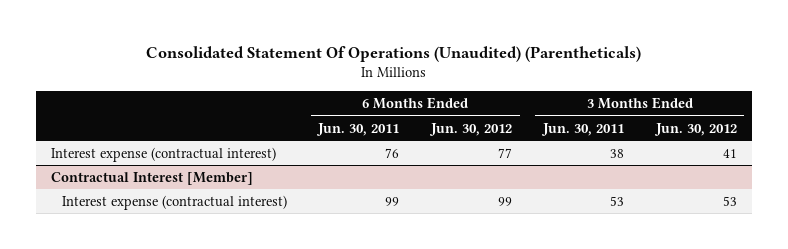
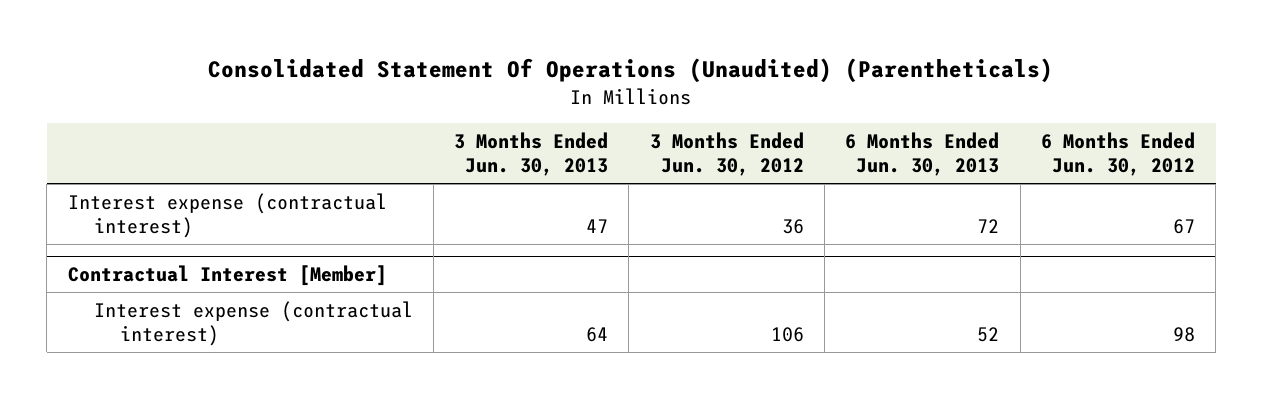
[316,122,400,136] Jun. 30, 2011 -> none
[541,122,625,136] Jun. 30, 2011 -> none
none -> [454,131,609,177] 3 Months Ended Jun. 30, 2013
none -> [845,131,1000,177] 6 Months Ended Jun. 30, 2013
[497,147,512,158] 77 -> [1172,218,1195,234] 67
[722,148,737,158] 41 -> [781,218,804,234] 36
[497,196,512,206] 99 -> [1172,326,1195,342] 98
[722,195,737,206] 53 -> [770,326,804,342] 106

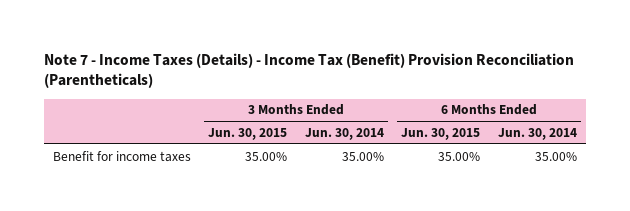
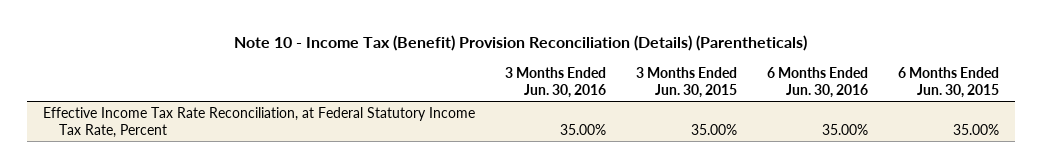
[44,52,575,89] Note 7 - Income Taxes (Details) - Income Tax (Benefit) Provision Reconciliation (Parentheticals) -> [233,35,807,52] Note 10 - Income Tax (Benefit) Provision Reconciliation (Details) (Parentheticals)
[304,127,384,140] Jun. 30, 2014 -> none
[497,127,577,140] Jun. 30, 2014 -> none
none -> [504,66,606,99] 3 Months Ended Jun. 30, 2016
none -> [767,66,869,99] 6 Months Ended Jun. 30, 2016
[52,150,191,162] Benefit for income taxes -> [42,106,475,139] Effective Income Tax Rate Reconciliation, at Federal Statutory Income Tax Rate, Percent

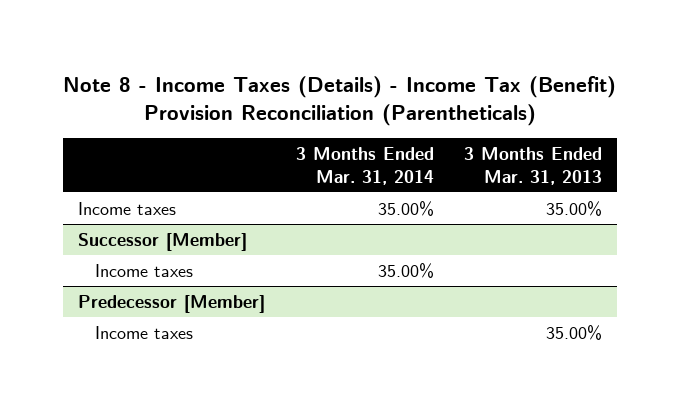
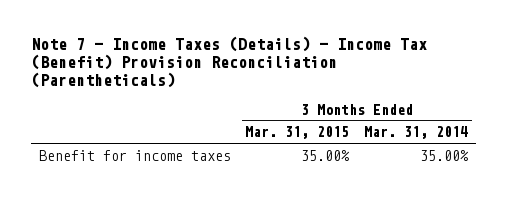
[63,75,617,126] Note 8 - Income Taxes (Details) - Income Tax (Benefit) Provision Reconciliation (Parentheticals) -> [31,35,428,89] Note 7 - Income Taxes (Details) - Income Tax (Benefit) Provision Reconciliation (Parentheticals)
[463,146,602,185] 3 Months Ended Mar. 31, 2013 -> none
none -> [245,126,350,140] Mar. 31, 2015
[78,232,248,251] Successor [Member] -> none
[95,263,194,277] Income taxes -> none
[78,294,266,313] Predecessor [Member] -> none
[95,325,194,339] Income taxes -> none
[78,201,177,215] Income taxes -> [38,149,231,161] Benefit for income taxes

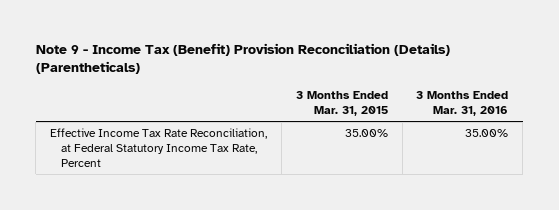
[31,35,428,89] Note 7 - Income Taxes (Details) - Income Tax (Benefit) Provision Reconciliation (Parentheticals) -> [35,43,450,75] Note 9 - Income Tax (Benefit) Provision Reconciliation (Details) (Parentheticals)
[364,126,469,140] Mar. 31, 2014 -> none
none -> [416,91,509,117] 3 Months Ended Mar. 31, 2016
[38,149,231,161] Benefit for income taxes -> [50,128,268,167] Effective Income Tax Rate Reconciliation, at Federal Statutory Income Tax Rate, Percent

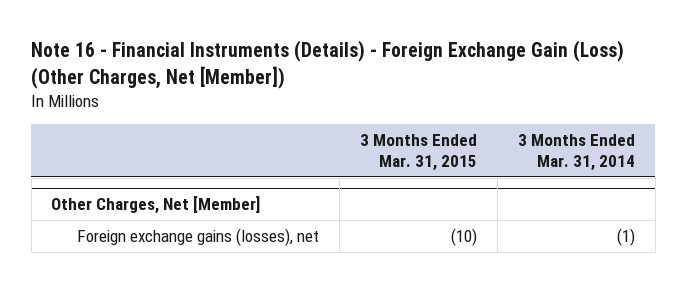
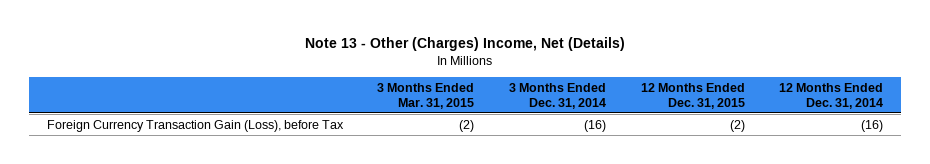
[31,40,625,89] Note 16 - Financial Instruments (Details) - Foreign Exchange Gain (Loss) (Other Charges, Net [Member]) -> [305,37,626,52] Note 13 - Other (Charges) Income, Net (Details)
[517,133,635,171] 3 Months Ended Mar. 31, 2014 -> none
none -> [509,82,607,109] 3 Months Ended Dec. 31, 2014
none -> [640,82,745,109] 12 Months Ended Dec. 31, 2015
none -> [779,82,884,109] 12 Months Ended Dec. 31, 2014
[51,196,261,215] Other Charges, Net [Member] -> none
[76,227,319,246] Foreign exchange gains (losses), net -> [46,119,344,132] Foreign Currency Transaction Gain (Loss), before Tax
[450,227,477,246] (10) -> [459,119,475,132] (2)

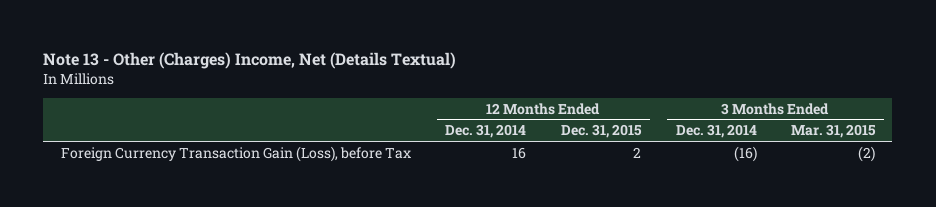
[305,37,626,52] Note 13 - Other (Charges) Income, Net (Details) -> [43,51,457,69] Note 13 - Other (Charges) Income, Net (Details Textual)
[729,119,745,132] (2) -> [632,146,641,158] 2
[861,119,884,132] (16) -> [512,146,527,159] 16

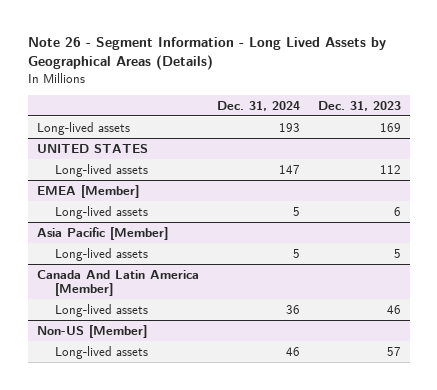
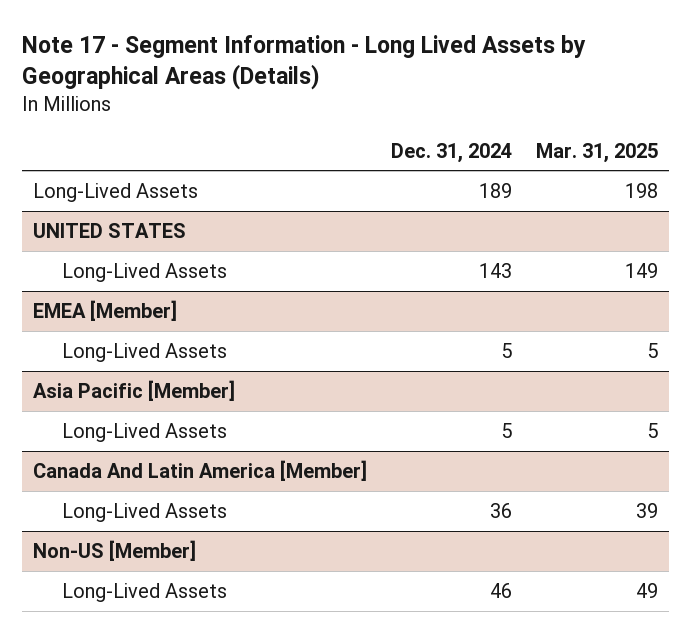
[27,36,386,71] Note 26 - Segment Information - Long Lived Assets by Geographical Areas (Details) -> [21,34,586,90] Note 17 - Segment Information - Long Lived Assets by Geographical Areas (Details)
[317,100,401,111] Dec. 31, 2023 -> none
none -> [535,142,658,163] Mar. 31, 2025
[36,121,130,135] Long-lived assets -> [33,182,199,202] Long-Lived Assets
[278,122,300,132] 193 -> [478,182,512,198] 189
[55,163,149,177] Long-lived assets -> [62,262,228,282] Long-Lived Assets
[278,164,300,174] 147 -> [478,262,512,278] 143
[55,205,149,219] Long-lived assets -> [62,342,228,362] Long-Lived Assets
[55,247,149,261] Long-lived assets -> [62,422,228,442] Long-Lived Assets
[55,303,149,317] Long-lived assets -> [62,502,228,522] Long-Lived Assets
[55,345,149,359] Long-lived assets -> [62,582,228,602] Long-Lived Assets

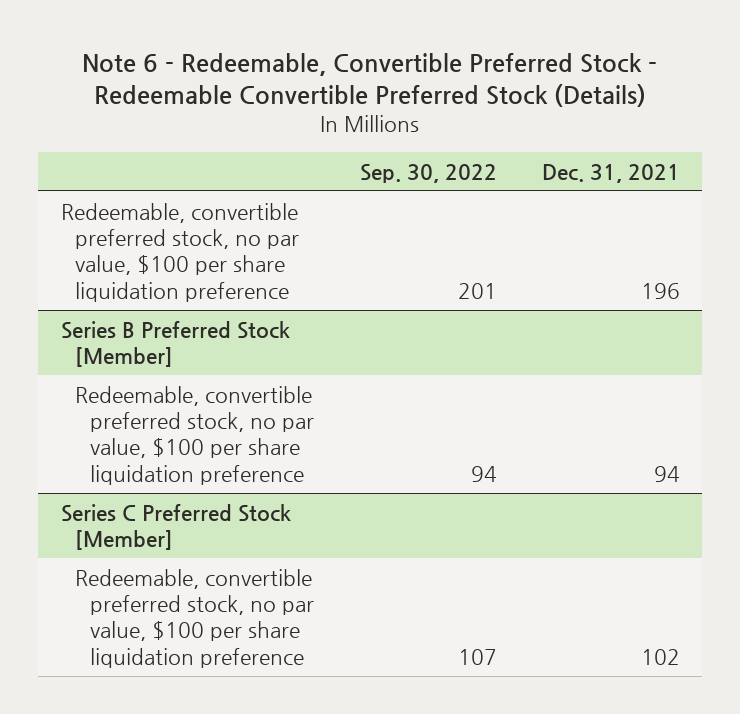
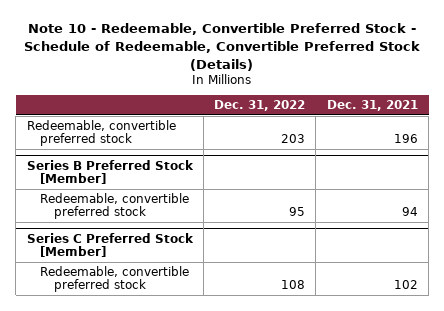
[82,52,658,108] Note 6 - Redeemable, Convertible Preferred Stock - Redeemable Convertible Preferred Stock (Details) -> [24,23,421,71] Note 10 - Redeemable, Convertible Preferred Stock - Schedule of Redeemable, Convertible Preferred Stock (Details)
[359,163,497,183] Sep. 30, 2022 -> none
none -> [214,100,306,112] Dec. 31, 2022
[60,202,300,302] Redeemable, convertible preferred stock, no par value, $100 per share liquidation preference -> [26,119,176,147] Redeemable, convertible preferred stock
[75,385,315,485] Redeemable, convertible preferred stock, no par value, $100 per share liquidation preference -> [40,192,190,220] Redeemable, convertible preferred stock
[75,568,315,668] Redeemable, convertible preferred stock, no par value, $100 per share liquidation preference -> [40,265,190,293] Redeemable, convertible preferred stock

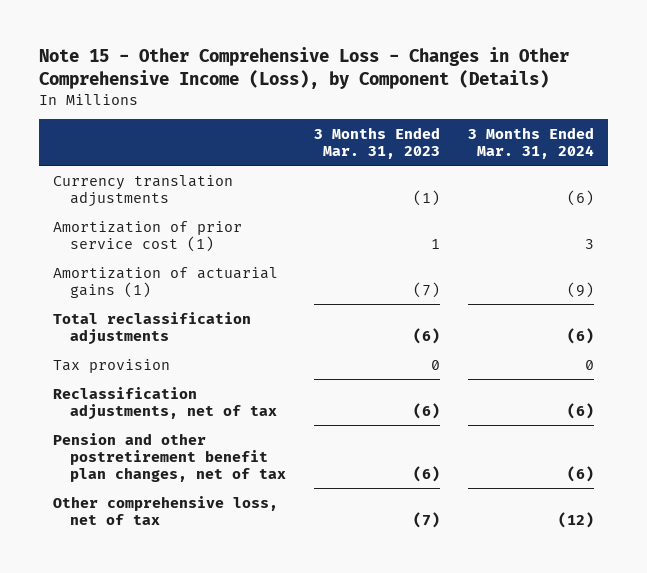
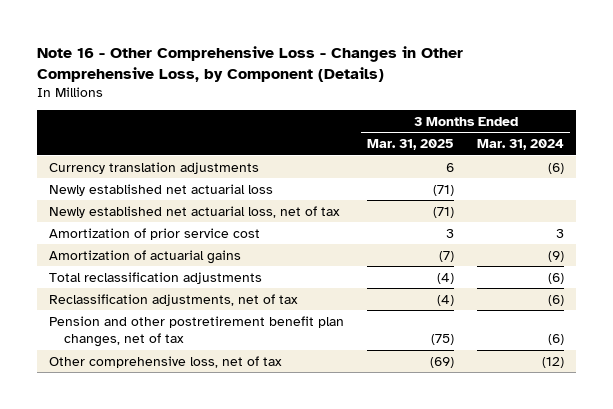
[39,47,570,89] Note 15 - Other Comprehensive Loss - Changes in Other Comprehensive Income (Loss), by Component (Details) -> [37,46,464,82] Note 16 - Other Comprehensive Loss - Changes in Other Comprehensive Loss, by Component (Details)
[313,126,440,160] 3 Months Ended Mar. 31, 2023 -> none
none -> [367,139,455,151] Mar. 31, 2025
none -> [48,183,273,196] Newly established net actuarial loss
none -> [48,205,340,218] Newly established net actuarial loss, net of tax
[53,220,243,252] Amortization of prior service cost (1) -> [48,227,260,240] Amortization of prior service cost
[53,266,279,298] Amortization of actuarial gains (1) -> [48,249,241,264] Amortization of actuarial gains
[53,358,171,373] Tax provision -> none

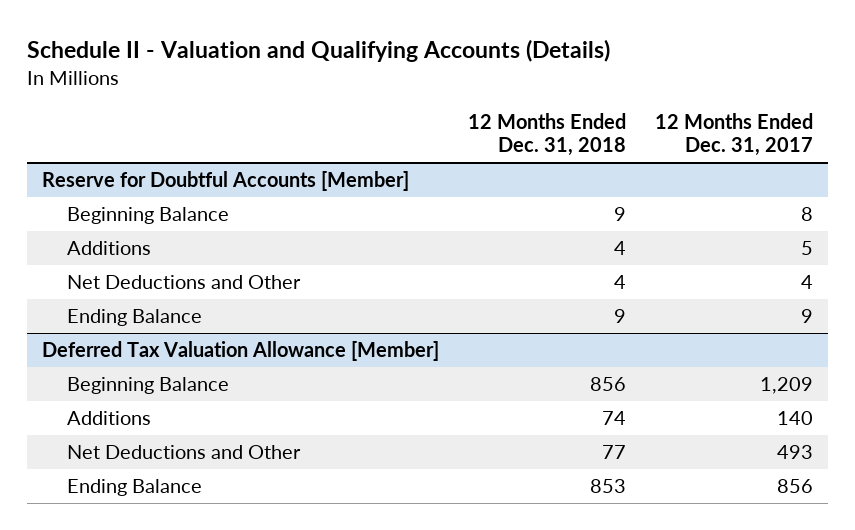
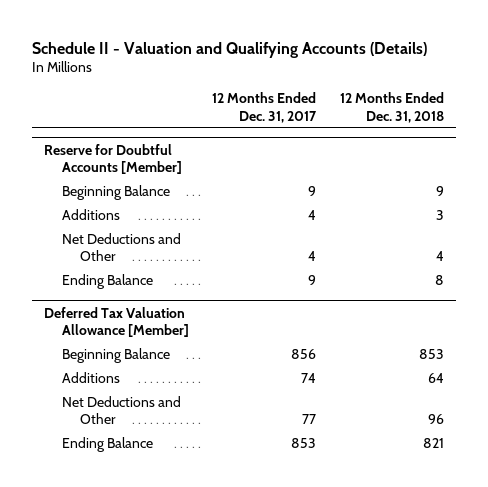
[801,207,814,222] 8 -> [308,185,317,196] 9
[614,241,627,256] 4 -> [435,209,444,220] 3
[801,241,814,256] 5 -> [308,209,317,220] 4
[614,309,627,324] 9 -> [434,274,444,285] 8
[590,377,627,392] 856 -> [418,348,444,359] 853
[760,377,814,395] 1,209 -> [291,348,317,359] 856
[602,411,627,426] 74 -> [427,372,444,383] 64
[777,411,814,426] 140 -> [301,372,317,383] 74
[602,445,627,460] 77 -> [427,414,444,425] 96
[777,445,814,460] 493 -> [302,414,317,425] 77
[590,479,627,494] 853 -> [422,437,444,448] 821
[777,479,814,494] 856 -> [291,437,317,448] 853

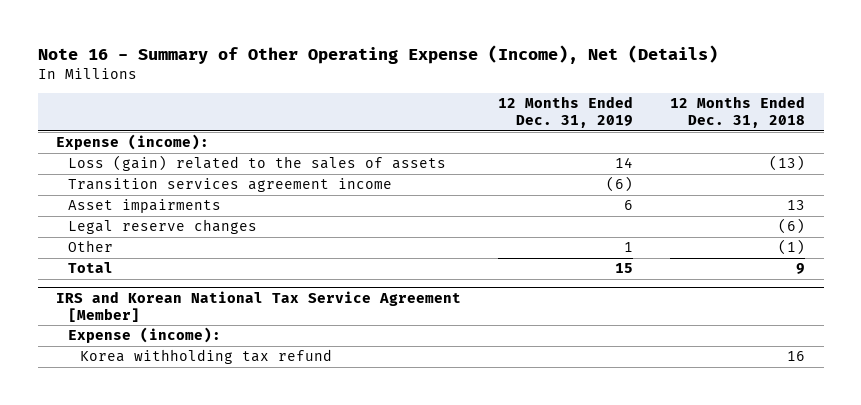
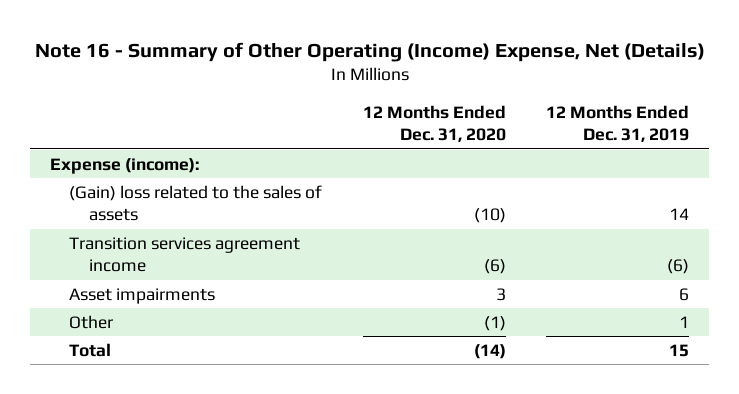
[37,44,718,64] Note 16 - Summary of Other Operating Expense (Income), Net (Details) -> [34,41,705,62] Note 16 - Summary of Other Operating (Income) Expense, Net (Details)
[670,96,806,129] 12 Months Ended Dec. 31, 2018 -> none
none -> [362,104,506,143] 12 Months Ended Dec. 31, 2020
[68,155,447,172] Loss (gain) related to the sales of assets -> [69,184,323,222] (Gain) loss related to the sales of assets
[68,219,258,235] Legal reserve changes -> none
[56,290,462,322] IRS and Korean National Tax Service Agreement [Member] -> none
[68,327,222,344] Expense (income): -> none
[80,349,333,365] Korea withholding tax refund -> none

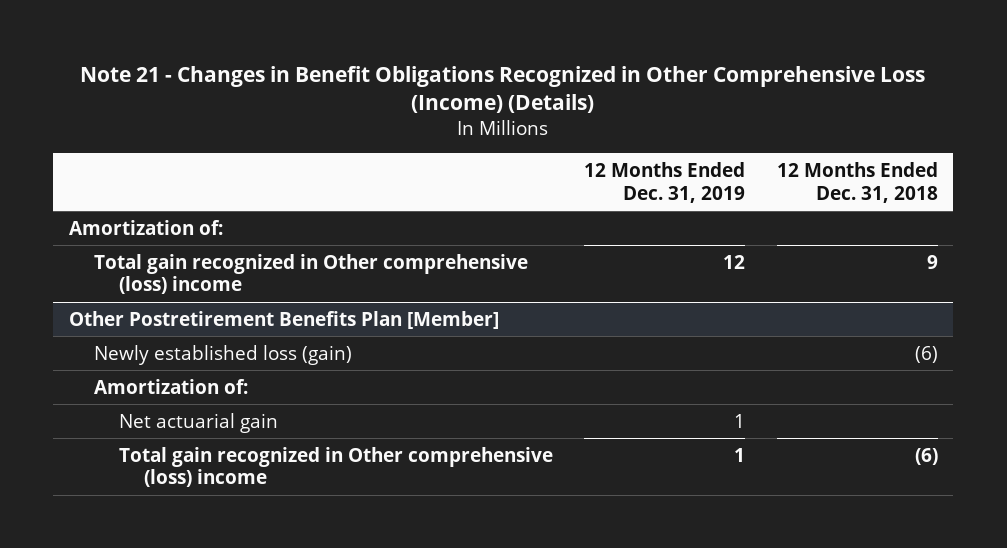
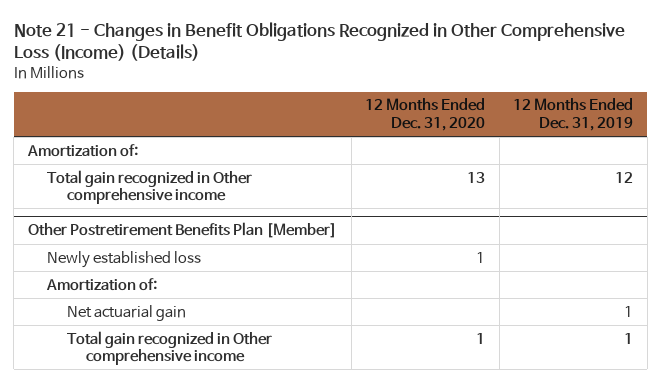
[776,161,938,203] 12 Months Ended Dec. 31, 2018 -> none
none -> [365,98,486,131] 12 Months Ended Dec. 31, 2020
[94,253,529,295] Total gain recognized in Other comprehensive (loss) income -> [47,169,253,205] Total gain recognized in Other comprehensive income
[94,344,353,365] Newly established loss (gain) -> [47,250,202,268] Newly established loss
[119,446,554,488] Total gain recognized in Other comprehensive (loss) income -> [66,330,272,366] Total gain recognized in Other comprehensive income

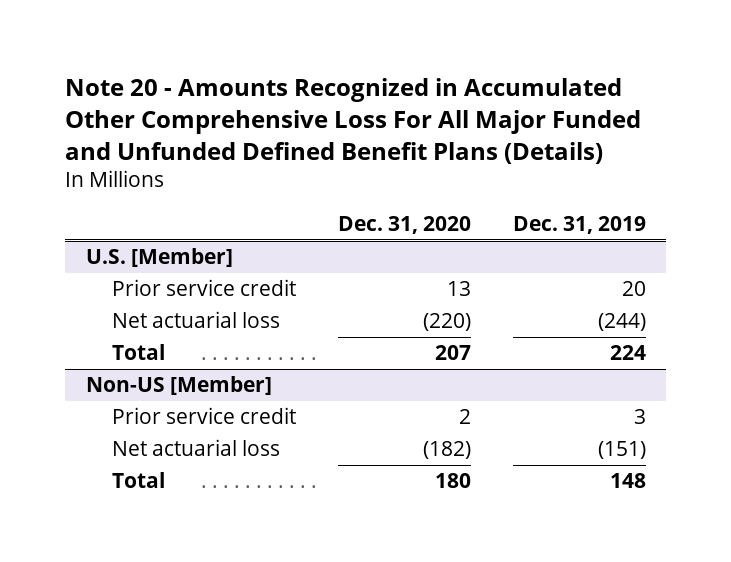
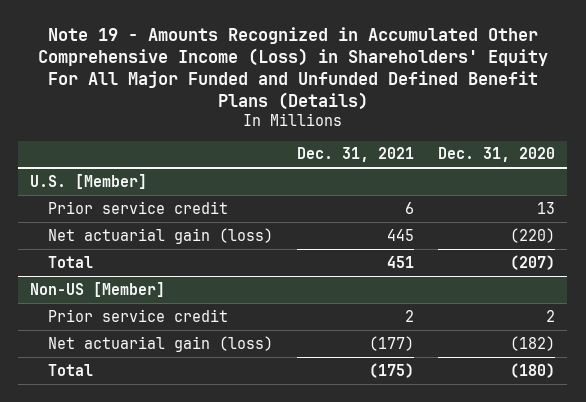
[64,78,641,164] Note 20 - Amounts Recognized in Accumulated Other Comprehensive Loss For All Major Funded and Unfunded Defined Benefit Plans (Details) -> [37,26,548,111] Note 19 - Amounts Recognized in Accumulated Other Comprehensive Income (Loss) in Shareholders' Equity For All Major Funded and Unfunded Defined Benefit Plans (Details)
[512,216,646,235] Dec. 31, 2019 -> none
none -> [297,147,415,163] Dec. 31, 2021
[112,311,281,329] Net actuarial loss -> [48,227,274,244] Net actuarial gain (loss)
[434,345,471,361] 207 -> [510,254,556,270] (207)
[112,439,281,457] Net actuarial loss -> [48,335,274,352] Net actuarial gain (loss)
[434,473,471,489] 180 -> [510,362,556,378] (180)

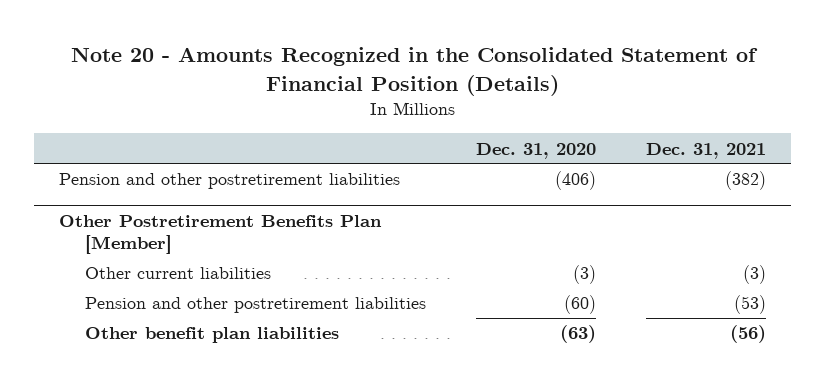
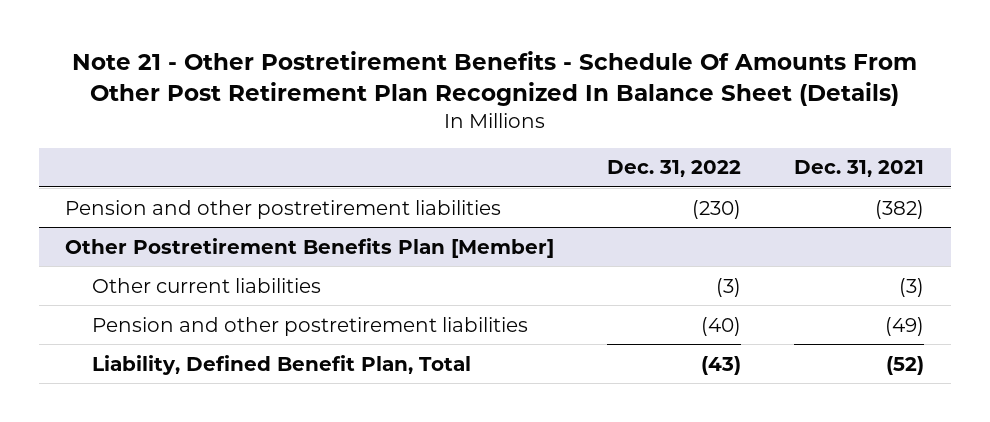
[70,47,758,96] Note 20 - Amounts Recognized in the Consolidated Statement of Financial Position (Details) -> [71,50,917,106] Note 21 - Other Postretirement Benefits - Schedule Of Amounts From Other Post Retirement Plan Recognized In Balance Sheet (Details)
[475,142,596,159] Dec. 31, 2020 -> none
none -> [607,160,742,178] Dec. 31, 2022
[733,295,766,315] (53) -> [885,316,925,336] (49)
[84,327,339,344] Other benefit plan liabilities -> [92,354,472,375] Liability, Defined Benefit Plan, Total
[729,325,766,344] (56) -> [886,355,925,375] (52)

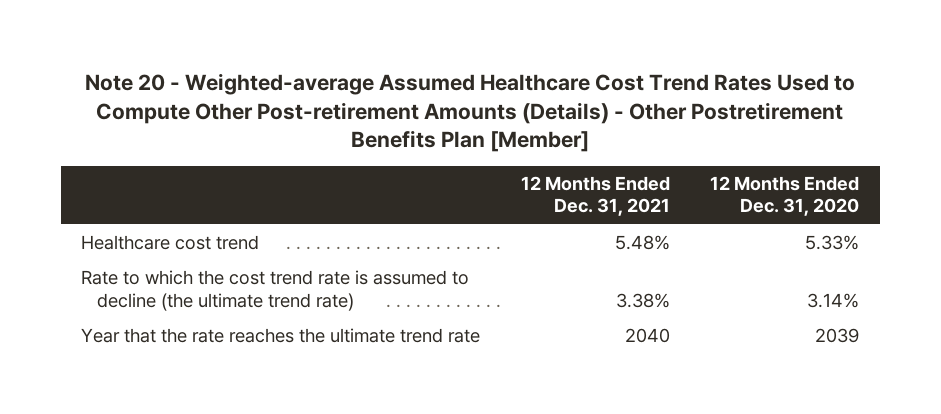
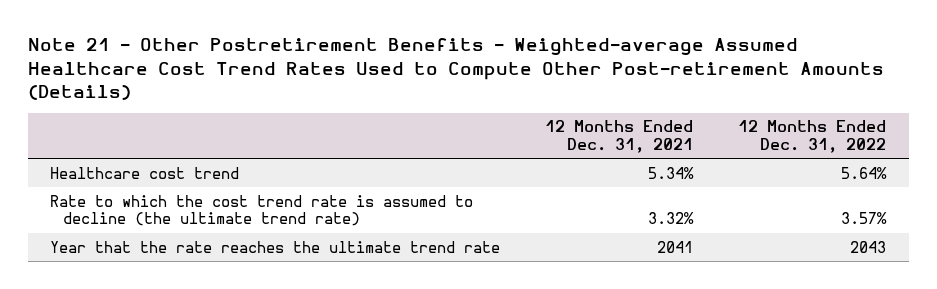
[85,72,856,153] Note 20 - Weighted-average Assumed Healthcare Cost Trend Rates Used to Compute Other Post-retirement Amounts (Details) - Other Postretirement Benefits Plan [Member] -> [28,38,885,100] Note 21 - Other Postretirement Benefits - Weighted-average Assumed Healthcare Cost Trend Rates Used to Compute Other Post-retirement Amounts (Details)
[710,176,860,217] 12 Months Ended Dec. 31, 2020 -> none
none -> [738,120,887,154] 12 Months Ended Dec. 31, 2022
[614,235,670,251] 5.48% -> [648,166,695,179] 5.34%
[615,292,670,308] 3.38% -> [648,212,695,225] 3.32%
[624,328,670,344] 2040 -> [657,240,694,253] 2041

